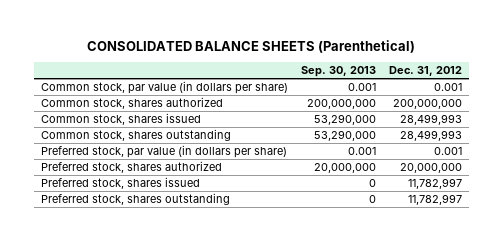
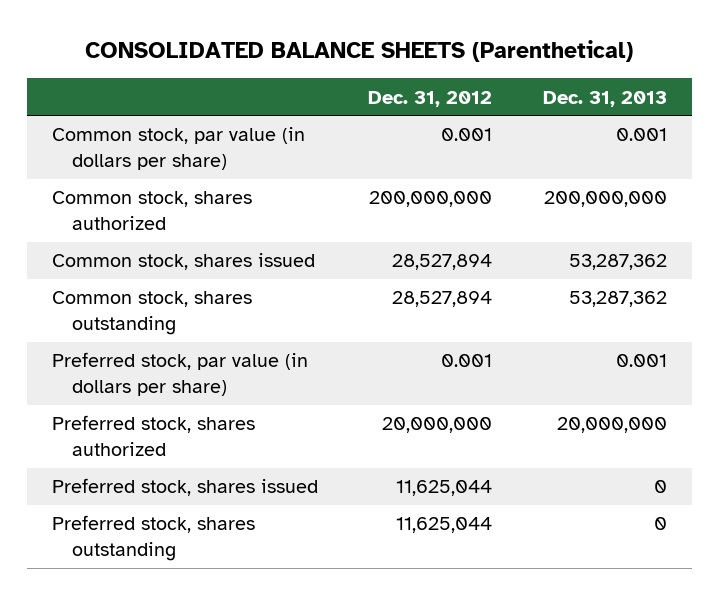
[300,66,376,78] Sep. 30, 2013 -> none
none -> [542,90,667,107] Dec. 31, 2013
[400,114,463,126] 28,499,993 -> [392,254,493,271] 28,527,894
[400,130,463,142] 28,499,993 -> [392,291,493,308] 28,527,894
[408,178,463,190] 11,782,997 -> [396,480,493,497] 11,625,044
[408,194,463,206] 11,782,997 -> [396,517,493,534] 11,625,044

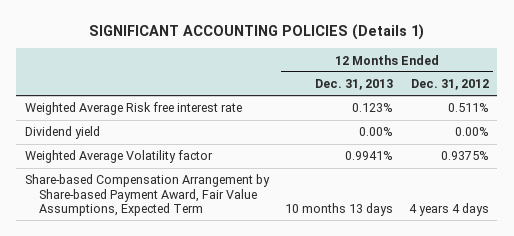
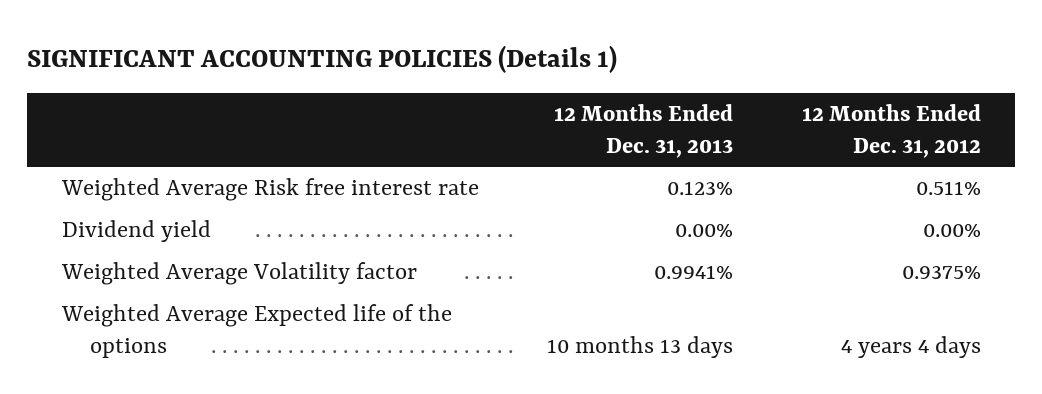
[24,174,270,217] Share-based Compensation Arrangement by Share-based Payment Award, Fair Value Assumptions, Expected Term -> [60,304,452,359] Weighted Average Expected life of the options

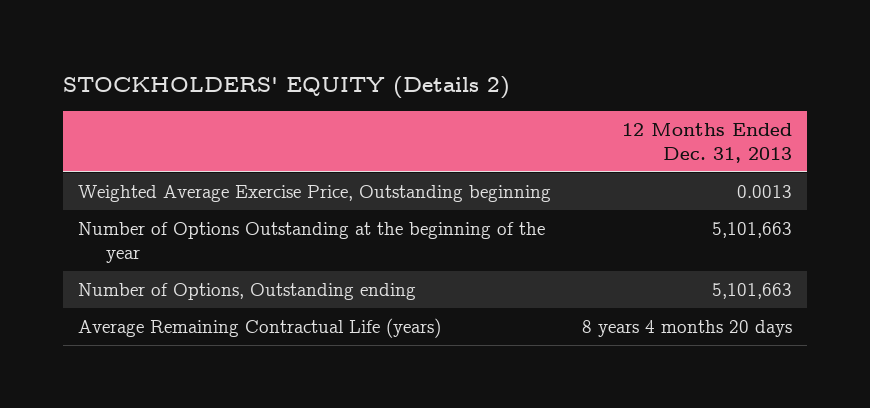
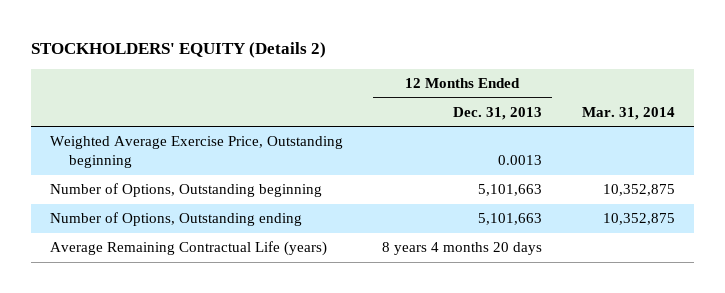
none -> [581,106,675,120] Mar. 31, 2014
[78,222,546,263] Number of Options Outstanding at the beginning of the year -> [50,183,323,198] Number of Options, Outstanding beginning

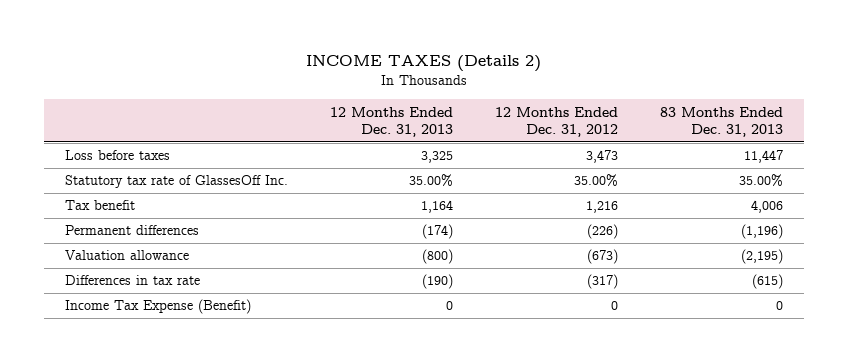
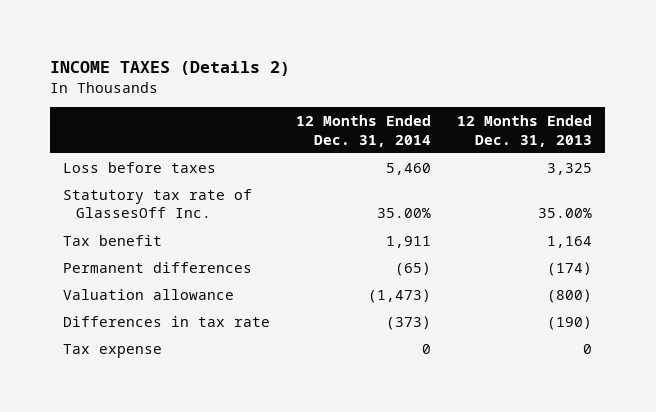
[494,106,618,138] 12 Months Ended Dec. 31, 2012 -> none
[659,106,783,138] 83 Months Ended Dec. 31, 2013 -> none
none -> [296,114,432,147] 12 Months Ended Dec. 31, 2014
[65,299,252,315] Income Tax Expense (Benefit) -> [63,343,163,358] Tax expense

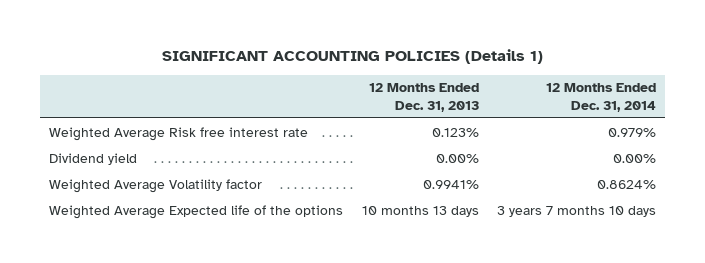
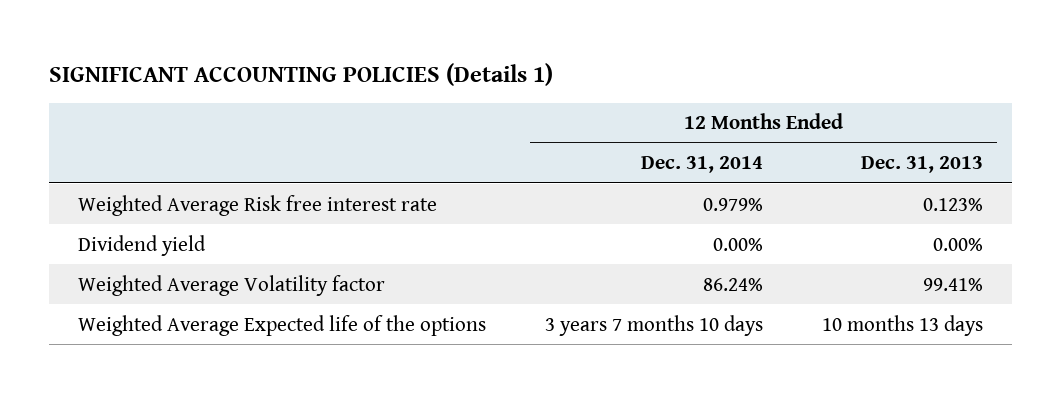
[422,179,479,189] 0.9941% -> [922,277,983,291] 99.41%
[596,179,656,189] 0.8624% -> [702,277,763,291] 86.24%

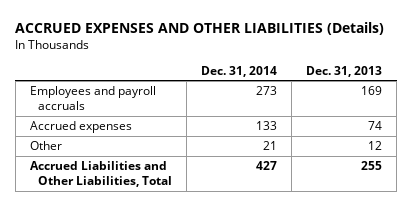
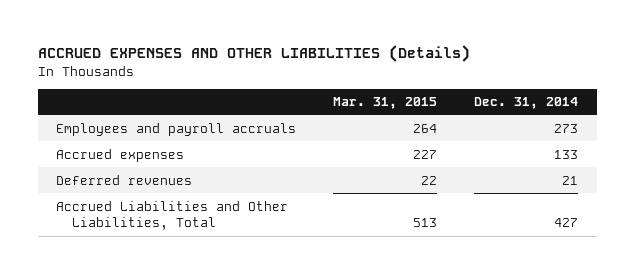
[306,65,383,77] Dec. 31, 2013 -> none
none -> [333,97,438,110] Mar. 31, 2015
[29,141,62,151] Other -> none
none -> [56,174,193,185] Deferred revenues

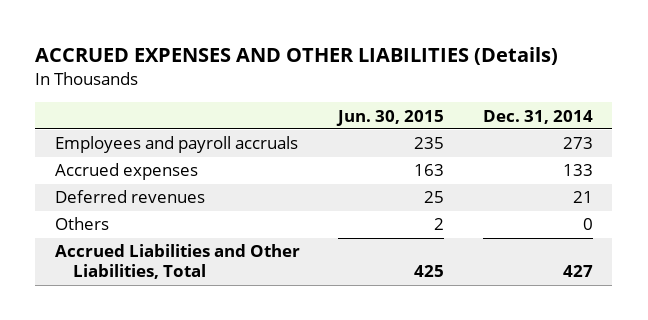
[333,97,438,110] Mar. 31, 2015 -> none
none -> [336,109,445,126] Jun. 30, 2015
none -> [54,217,109,231] Others

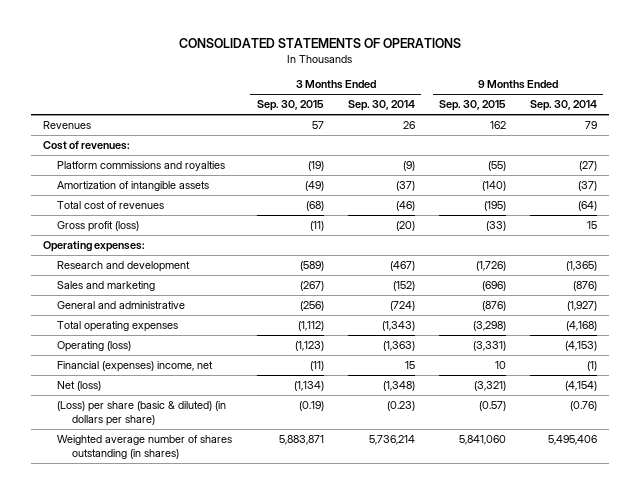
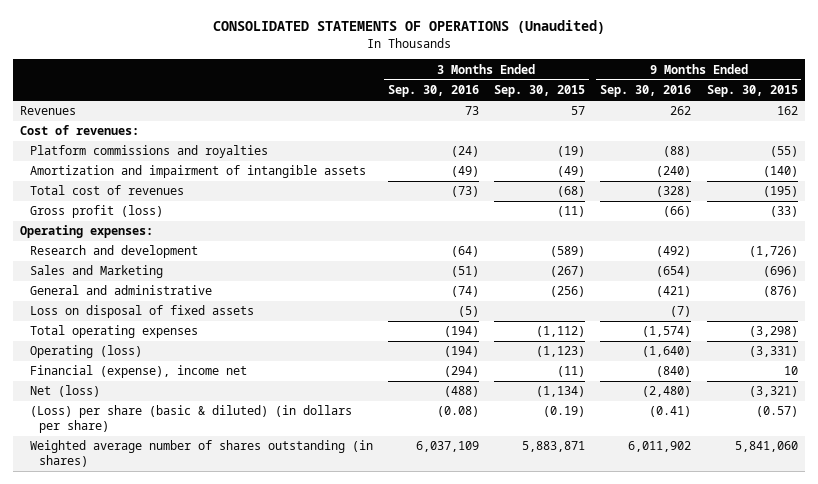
[179,38,462,49] CONSOLIDATED STATEMENTS OF OPERATIONS -> [213,20,606,35] CONSOLIDATED STATEMENTS OF OPERATIONS (Unaudited)
[347,100,415,112] Sep. 30, 2014 -> none
[529,100,597,112] Sep. 30, 2014 -> none
none -> [387,85,479,98] Sep. 30, 2016
none -> [600,85,692,98] Sep. 30, 2016
[57,180,210,191] Amortization of intangible assets -> [29,165,366,179] Amortization and impairment of intangible assets
[57,280,156,291] Sales and marketing -> [29,265,163,279] Sales and Marketing
none -> [29,305,254,319] Loss on disposal of fixed assets
[57,360,214,372] Financial (expenses) income, net -> [29,365,247,379] Financial (expense), income net

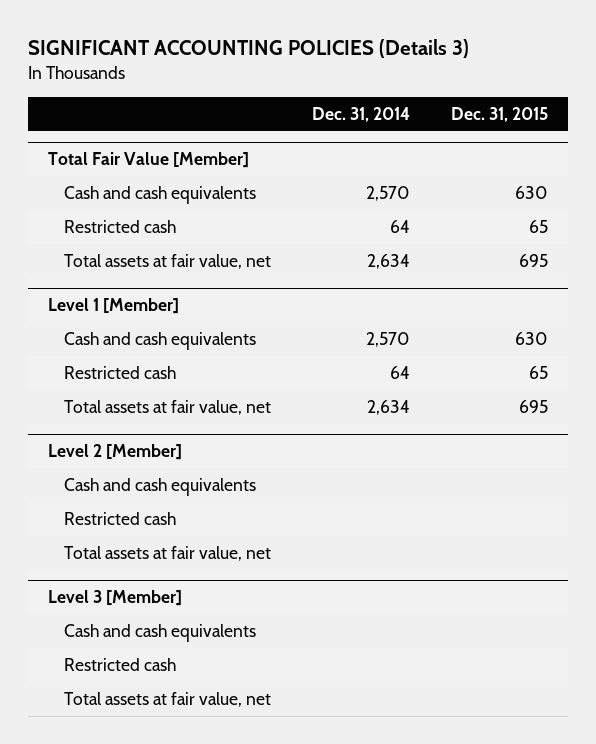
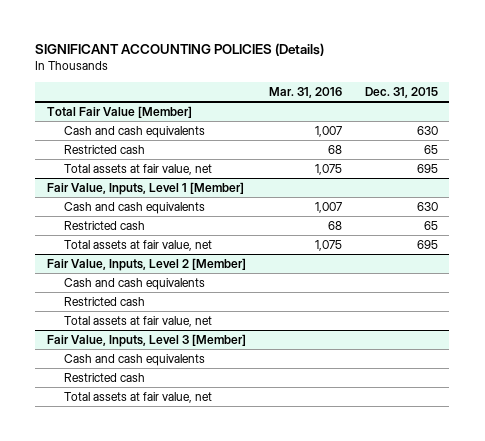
[27,39,469,59] SIGNIFICANT ACCOUNTING POLICIES (Details 3) -> [35,42,325,56] SIGNIFICANT ACCOUNTING POLICIES (Details)
[311,106,410,122] Dec. 31, 2014 -> none
none -> [268,87,342,99] Mar. 31, 2016
[48,298,180,315] Level 1 [Member] -> [46,182,244,196] Fair Value, Inputs, Level 1 [Member]
[48,444,183,461] Level 2 [Member] -> [46,258,246,272] Fair Value, Inputs, Level 2 [Member]
[48,590,183,607] Level 3 [Member] -> [46,334,246,348] Fair Value, Inputs, Level 3 [Member]

